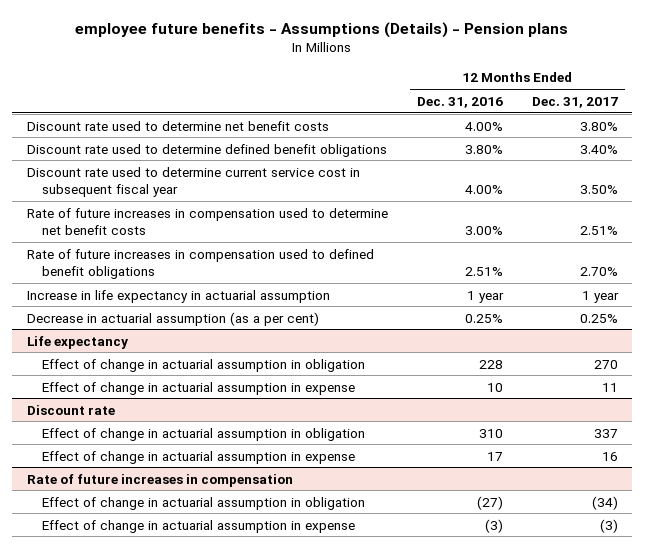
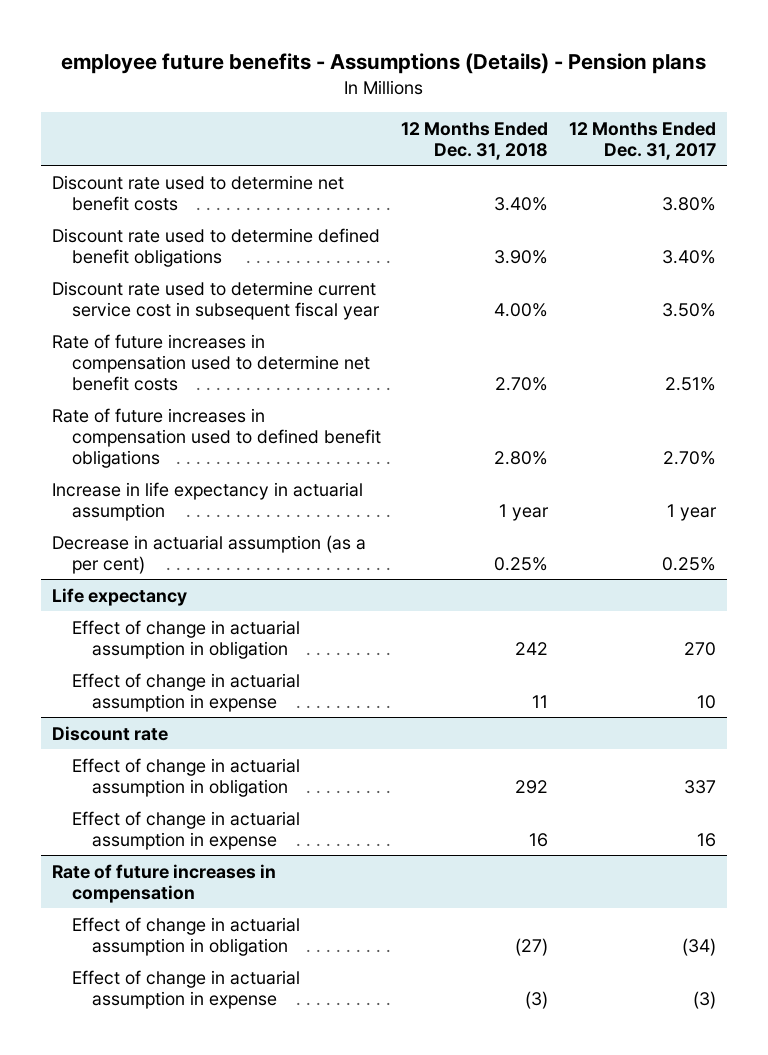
[416,96,503,108] Dec. 31, 2016 -> none
none -> [401,121,549,160] 12 Months Ended Dec. 31, 2018
[601,382,618,392] 11 -> [697,694,717,709] 10

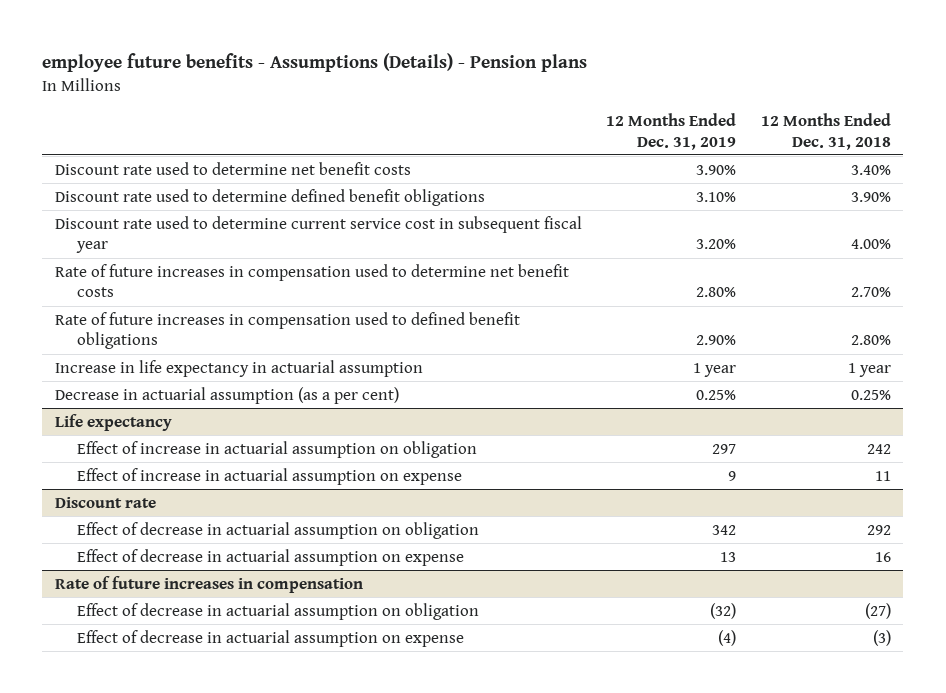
[569,121,717,160] 12 Months Ended Dec. 31, 2017 -> none
none -> [606,112,737,150] 12 Months Ended Dec. 31, 2019
[71,619,300,659] Effect of change in actuarial assumption in obligation -> [77,440,478,458] Effect of increase in actuarial assumption on obligation
[71,672,300,712] Effect of change in actuarial assumption in expense -> [77,467,463,485] Effect of increase in actuarial assumption on expense
[71,757,300,797] Effect of change in actuarial assumption in obligation -> [77,521,480,539] Effect of decrease in actuarial assumption on obligation
[71,810,300,850] Effect of change in actuarial assumption in expense -> [77,548,465,566] Effect of decrease in actuarial assumption on expense
[71,916,300,956] Effect of change in actuarial assumption in obligation -> [77,602,480,620] Effect of decrease in actuarial assumption on obligation
[71,969,300,1009] Effect of change in actuarial assumption in expense -> [77,629,465,647] Effect of decrease in actuarial assumption on expense

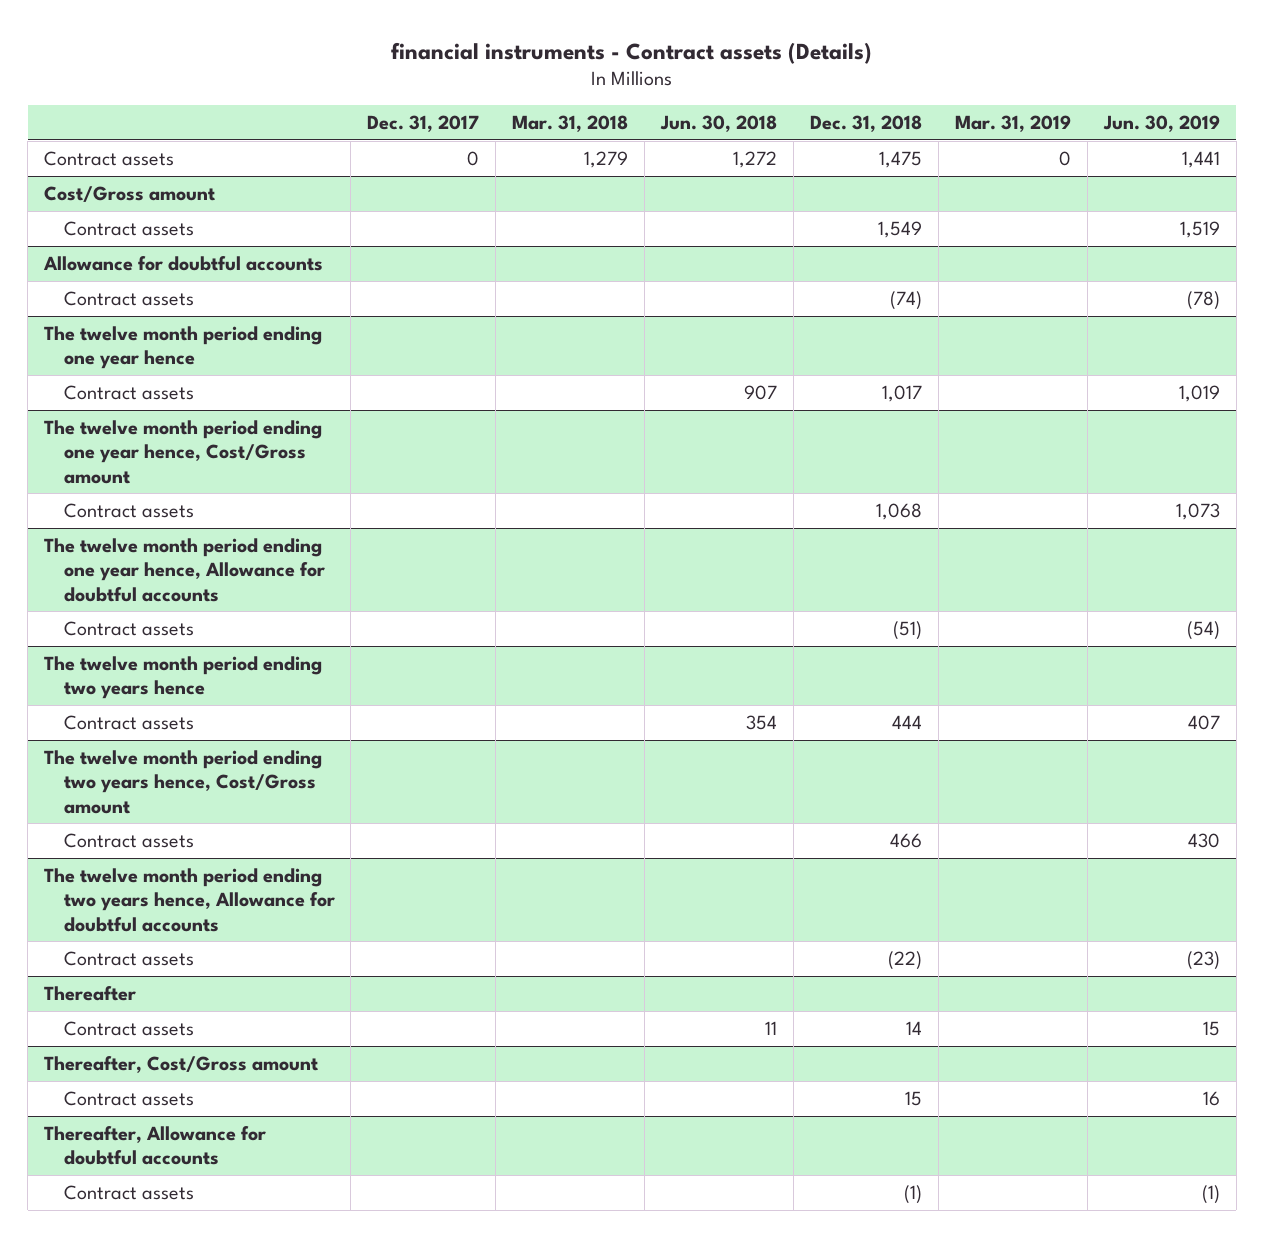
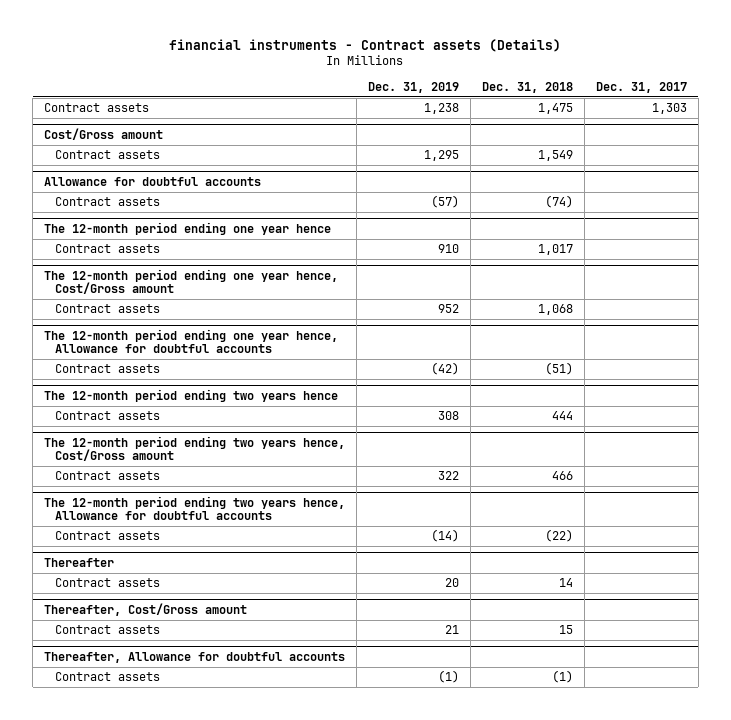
[512,115,629,133] Mar. 31, 2018 -> none
[660,115,778,133] Jun. 30, 2018 -> none
[954,115,1071,133] Mar. 31, 2019 -> none
[1102,115,1220,133] Jun. 30, 2019 -> none
none -> [367,81,459,93] Dec. 31, 2019
[467,150,480,166] 0 -> [651,103,687,115] 1,303
[44,325,323,370] The twelve month period ending one year hence -> [44,222,332,236] The 12-month period ending one year hence
[44,419,323,484] The twelve month period ending one year hence, Cost/Gross amount -> [44,269,339,295] The 12-month period ending one year hence, Cost/Gross amount
[44,537,325,602] The twelve month period ending one year hence, Allowance for doubtful accounts -> [44,329,339,354] The 12-month period ending one year hence, Allowance for doubtful accounts
[44,655,323,700] The twelve month period ending two years hence -> [44,389,339,403] The 12-month period ending two years hence
[44,749,323,814] The twelve month period ending two years hence, Cost/Gross amount -> [44,436,346,462] The 12-month period ending two years hence, Cost/Gross amount
[44,867,335,932] The twelve month period ending two years hence, Allowance for doubtful accounts -> [44,496,346,521] The 12-month period ending two years hence, Allowance for doubtful accounts

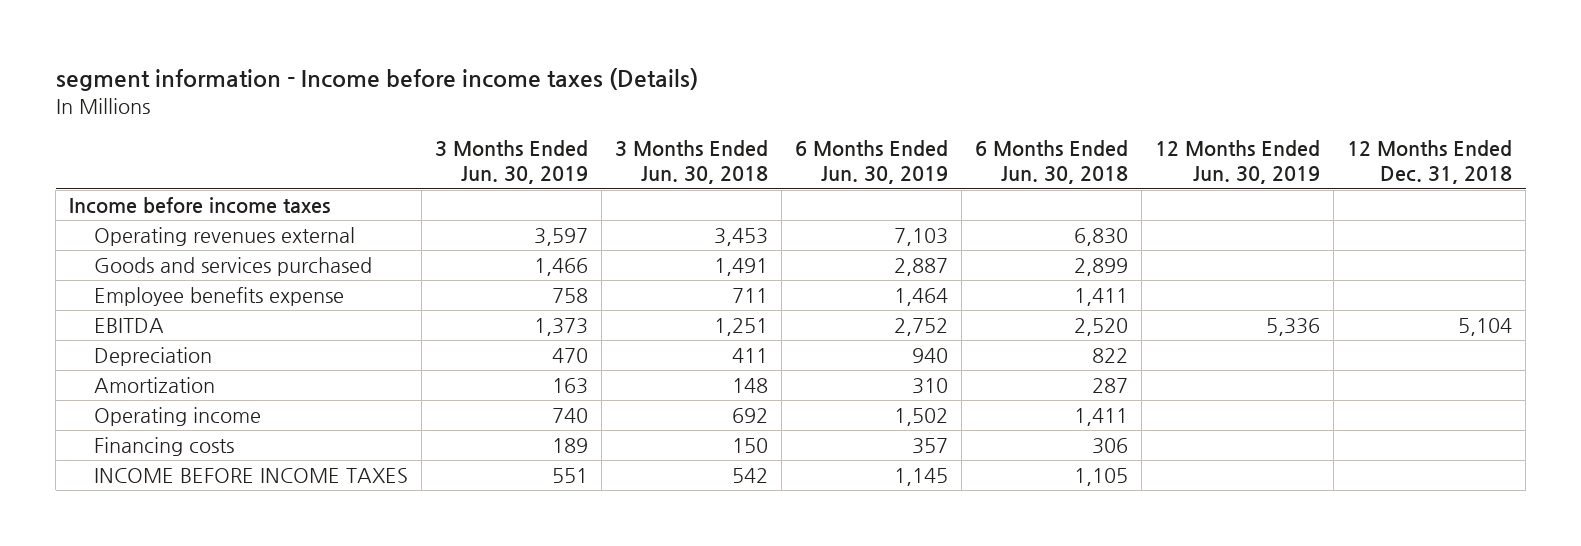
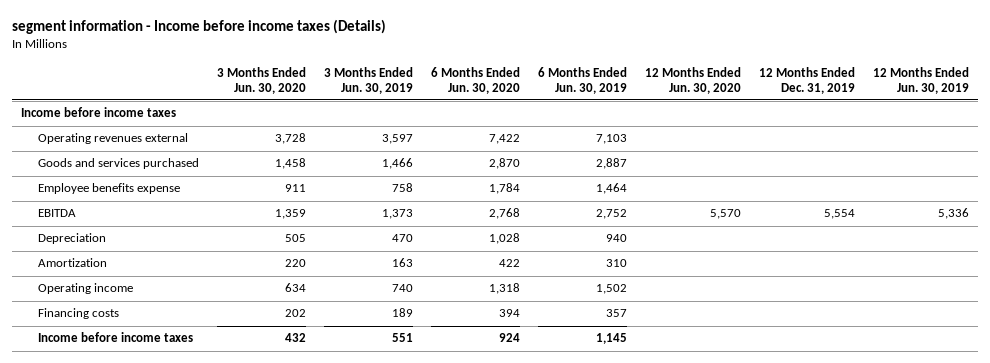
[615,139,769,185] 3 Months Ended Jun. 30, 2018 -> none
[975,139,1129,185] 6 Months Ended Jun. 30, 2018 -> none
[1347,139,1513,185] 12 Months Ended Dec. 31, 2018 -> none
none -> [217,66,307,94] 3 Months Ended Jun. 30, 2020
none -> [431,66,521,94] 6 Months Ended Jun. 30, 2020
none -> [645,66,742,94] 12 Months Ended Jun. 30, 2020
none -> [759,66,856,94] 12 Months Ended Dec. 31, 2019
[94,468,409,484] INCOME BEFORE INCOME TAXES -> [38,332,194,343] Income before income taxes

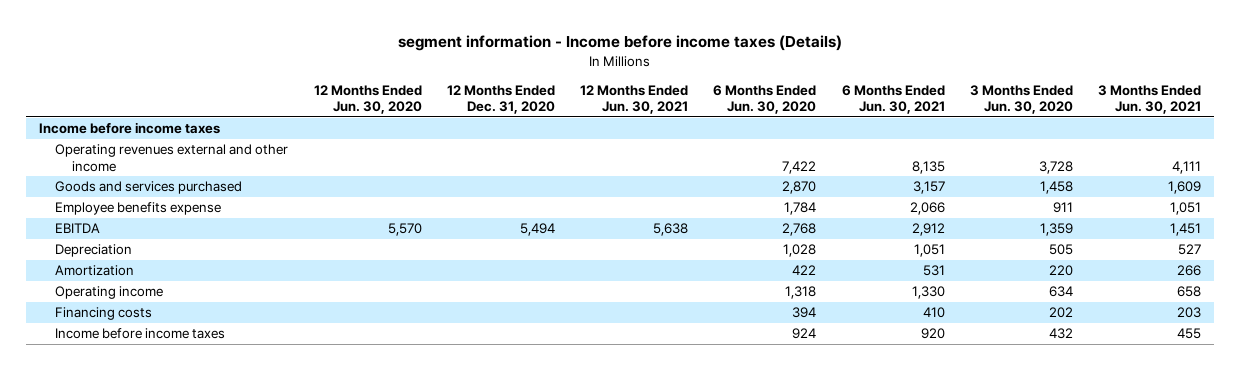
[324,66,414,94] 3 Months Ended Jun. 30, 2019 -> none
[538,66,628,94] 6 Months Ended Jun. 30, 2019 -> none
[759,66,856,94] 12 Months Ended Dec. 31, 2019 -> none
[872,66,969,94] 12 Months Ended Jun. 30, 2019 -> none
none -> [446,84,555,115] 12 Months Ended Dec. 31, 2020
none -> [580,84,689,115] 12 Months Ended Jun. 30, 2021
none -> [841,84,945,115] 6 Months Ended Jun. 30, 2021
none -> [1097,84,1201,115] 3 Months Ended Jun. 30, 2021
[38,133,189,145] Operating revenues external -> [55,144,289,172] Operating revenues external and other income

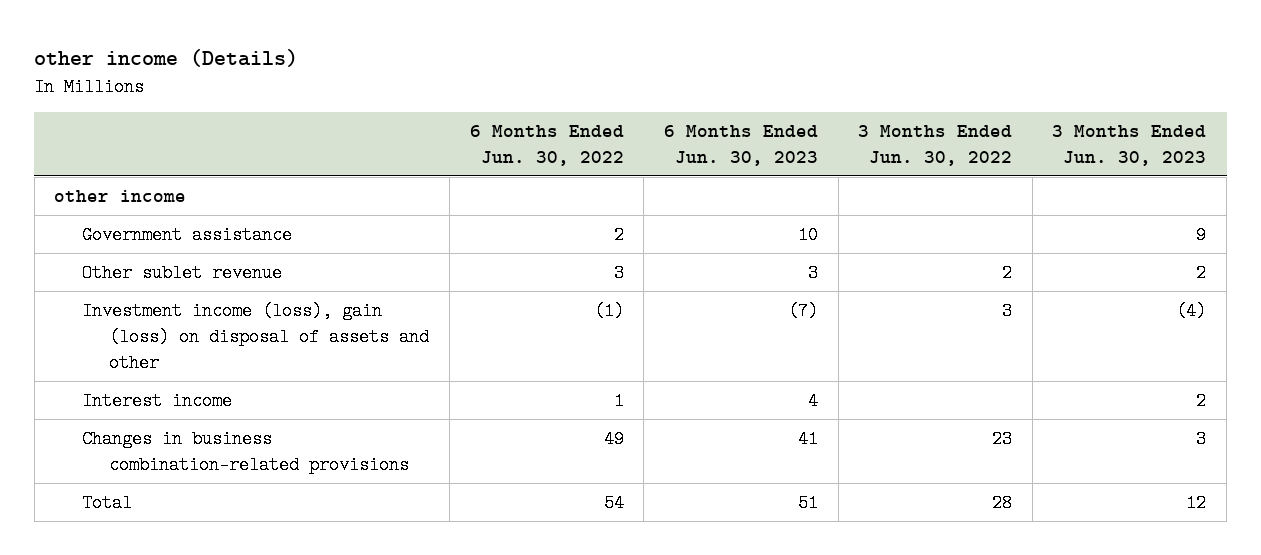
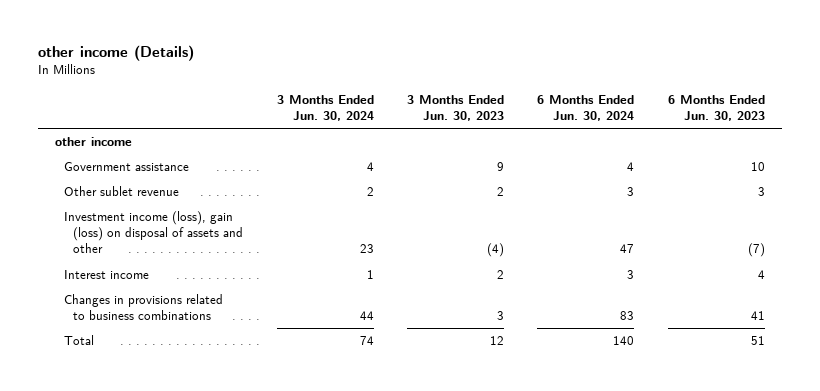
[469,125,624,167] 6 Months Ended Jun. 30, 2022 -> none
[858,125,1013,167] 3 Months Ended Jun. 30, 2022 -> none
none -> [276,94,374,122] 3 Months Ended Jun. 30, 2024
none -> [537,94,635,122] 6 Months Ended Jun. 30, 2024
[81,429,410,474] Changes in business combination-related provisions -> [63,294,223,321] Changes in provisions related to business combinations

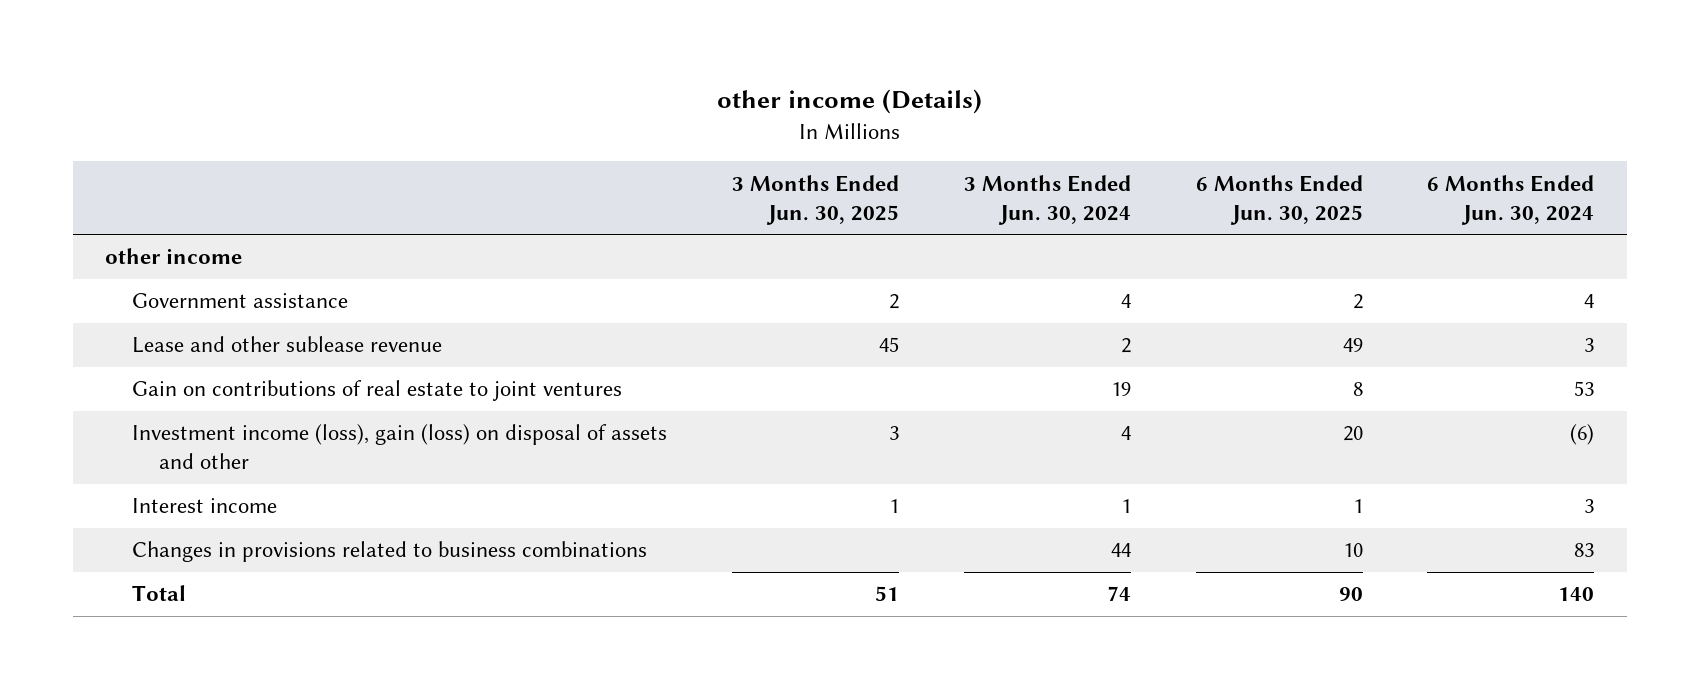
[406,94,504,122] 3 Months Ended Jun. 30, 2023 -> none
[667,94,765,122] 6 Months Ended Jun. 30, 2023 -> none
none -> [732,174,900,225] 3 Months Ended Jun. 30, 2025
none -> [1195,174,1363,225] 6 Months Ended Jun. 30, 2025
[63,186,179,197] Other sublet revenue -> none
none -> [132,336,443,354] Lease and other sublease revenue
none -> [132,380,623,402] Gain on contributions of real estate to joint ventures
[359,244,374,254] 23 -> [1120,426,1131,441] 4
[620,244,635,254] 47 -> [1570,424,1595,446] (6)

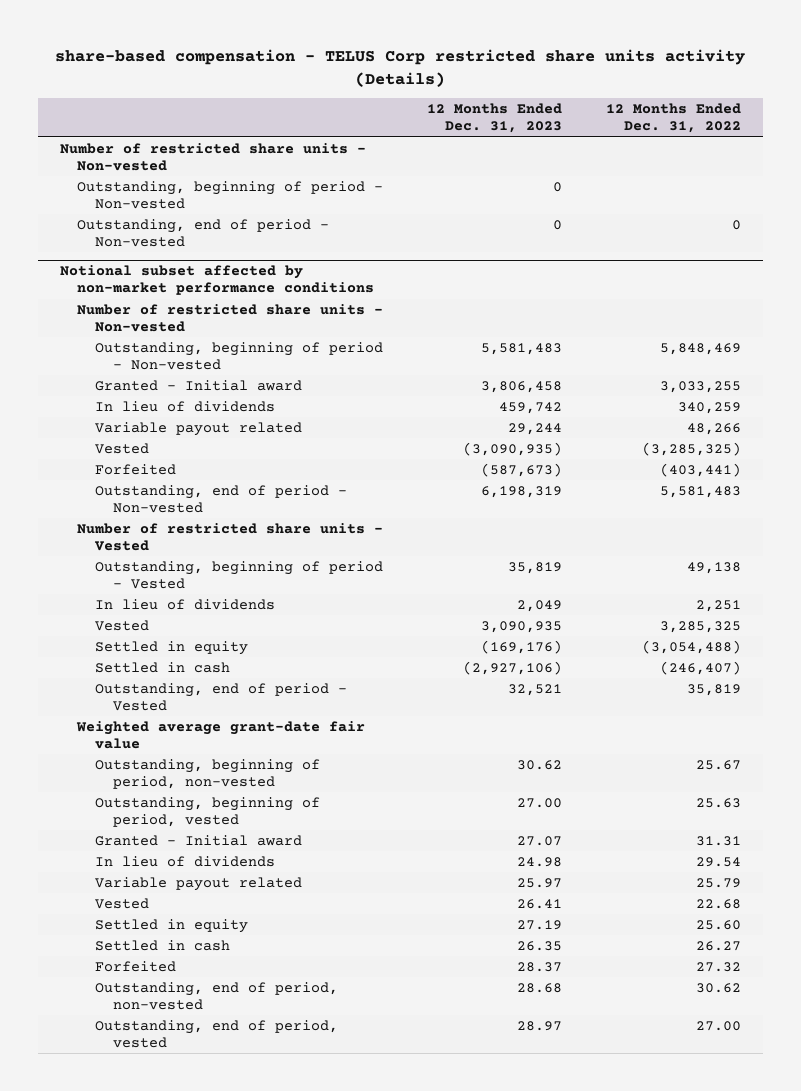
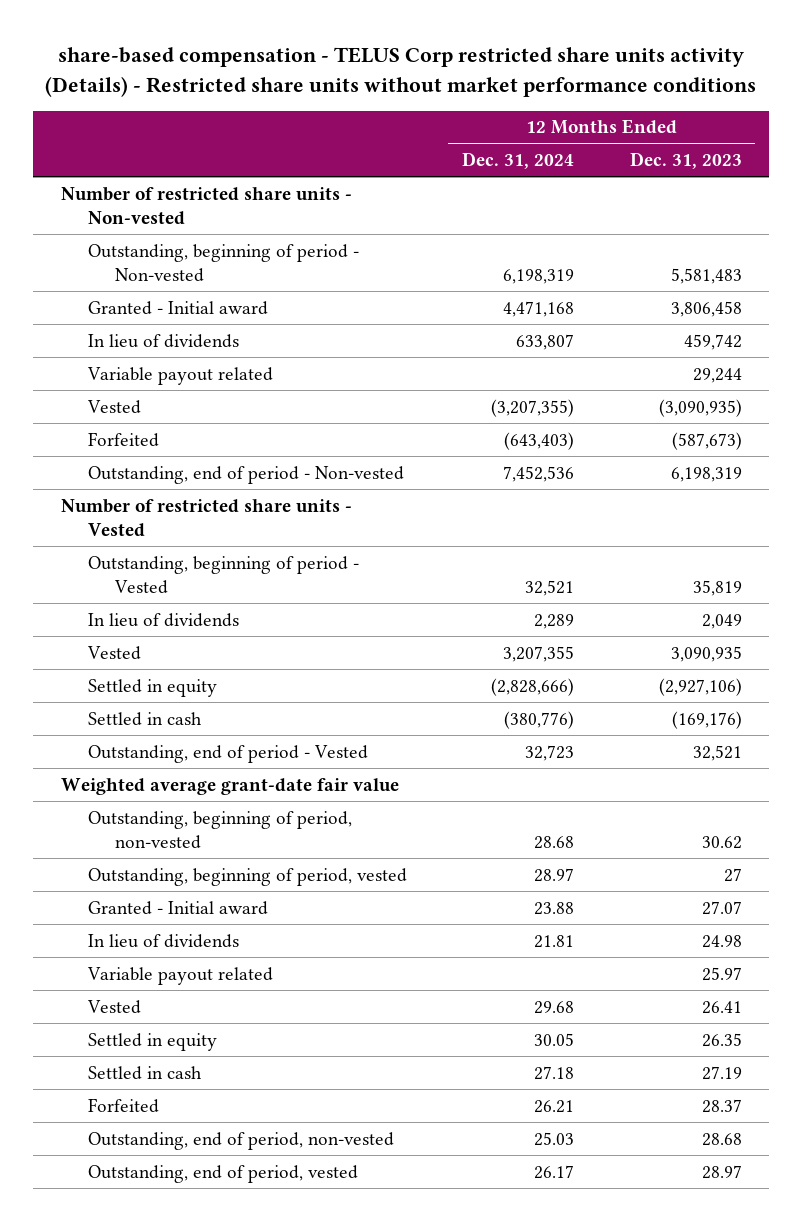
[55,48,746,87] share-based compensation - TELUS Corp restricted share units activity (Details) -> [45,47,757,97] share-based compensation - TELUS Corp restricted share units activity (Details) - Restricted share units without market performance conditions
[606,103,742,134] 12 Months Ended Dec. 31, 2022 -> none
none -> [462,151,575,169] Dec. 31, 2024
[77,180,384,209] Outstanding, beginning of period - Non-vested -> none
[77,218,330,247] Outstanding, end of period - Non-vested -> none
[59,265,375,296] Notional subset affected by non-market performance conditions -> none
[77,303,384,332] Number of restricted share units - Non-vested -> none
[481,639,563,654] (169,176) -> [658,677,742,696] (2,927,106)
[463,660,563,675] (2,927,106) -> [671,710,742,729] (169,176)
[517,797,563,808] 27.00 -> [723,867,742,882] 27
[517,919,563,930] 27.19 -> [701,1032,742,1047] 26.35
[517,940,563,951] 26.35 -> [701,1065,742,1080] 27.19

